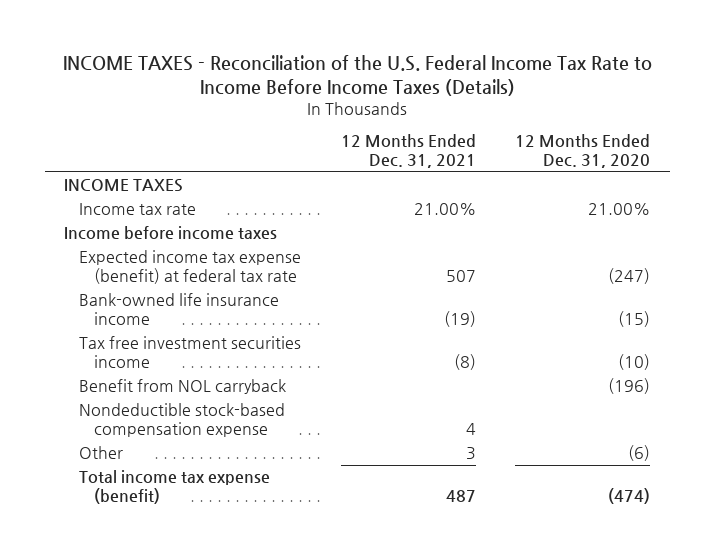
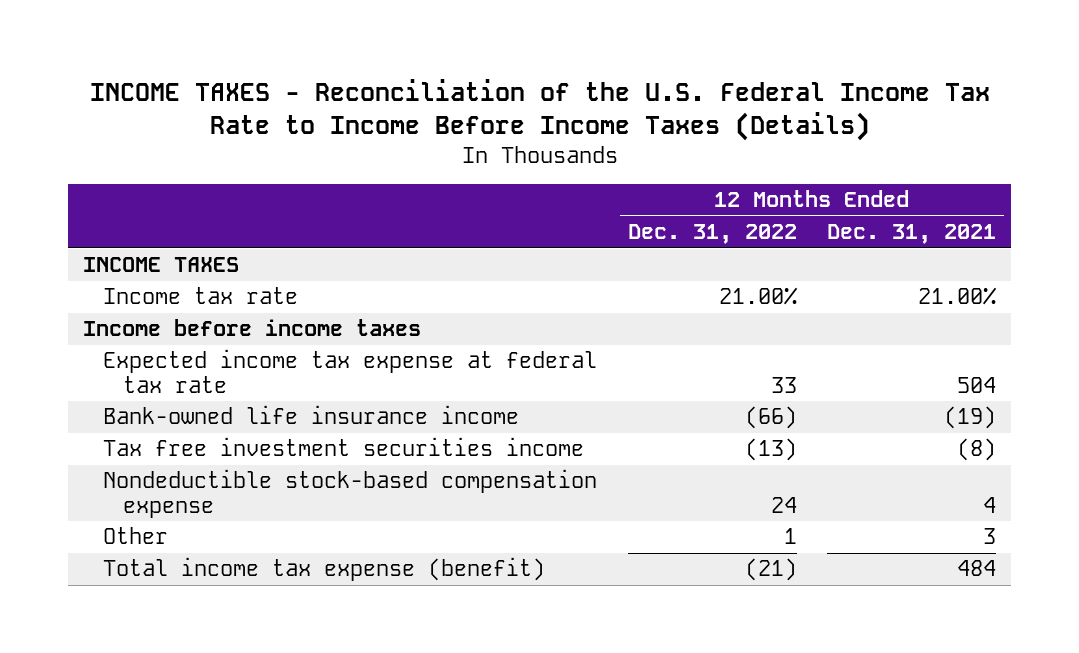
[515,134,651,169] 12 Months Ended Dec. 31, 2020 -> none
none -> [627,224,797,245] Dec. 31, 2022
[79,250,302,285] Expected income tax expense (benefit) at federal tax rate -> [103,349,598,393] Expected income tax expense at federal tax rate
[445,270,476,283] 507 -> [957,376,997,393] 504
[79,379,287,395] Benefit from NOL carryback -> none
[445,490,476,503] 487 -> [957,560,997,577] 484

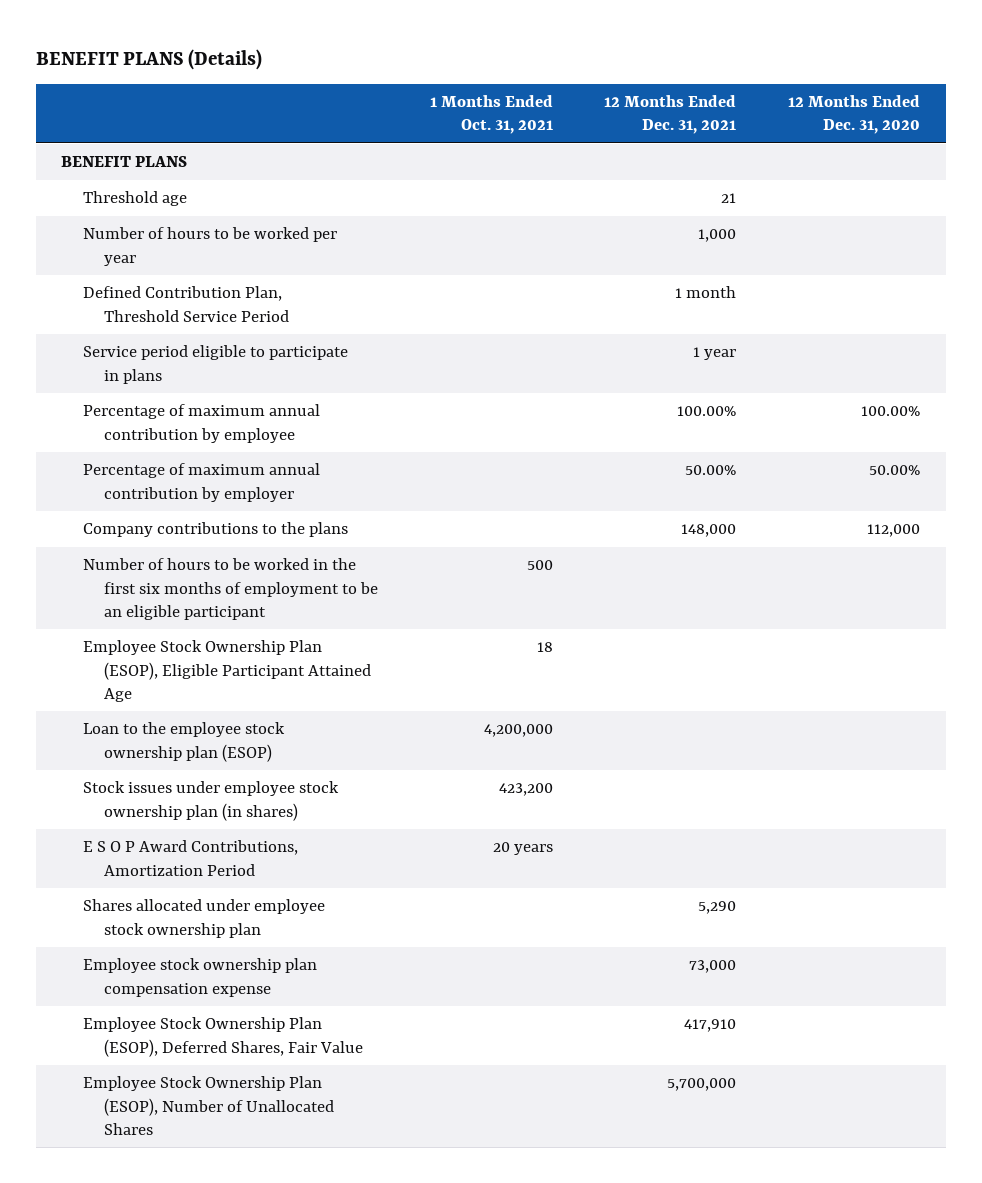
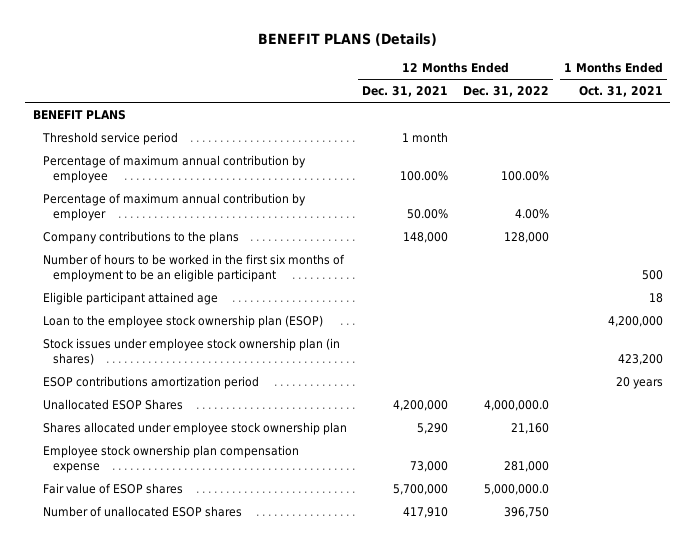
[788,94,921,135] 12 Months Ended Dec. 31, 2020 -> none
none -> [463,86,550,98] Dec. 31, 2022
[82,191,187,207] Threshold age -> none
[82,227,337,266] Number of hours to be worked per year -> none
[82,345,348,384] Service period eligible to participate in plans -> none
[82,286,289,322] Defined Contribution Plan, Threshold Service Period -> [42,132,179,146] Threshold service period
[82,640,371,702] Employee Stock Ownership Plan (ESOP), Eligible Participant Attained Age -> [43,292,219,306] Eligible participant attained age
[82,840,298,876] E S O P Award Contributions, Amortization Period -> [43,376,260,390] ESOP contributions amortization period
none -> [43,399,184,411] Unallocated ESOP Shares
[82,1017,363,1057] Employee Stock Ownership Plan (ESOP), Deferred Shares, Fair Value -> [43,483,184,495] Fair value of ESOP shares
[684,1019,737,1033] 417,910 -> [393,484,449,496] 5,700,000
[82,1076,334,1135] Employee Stock Ownership Plan (ESOP), Number of Unallocated Shares -> [43,506,243,518] Number of unallocated ESOP shares
[667,1078,737,1092] 5,700,000 -> [403,507,449,519] 417,910

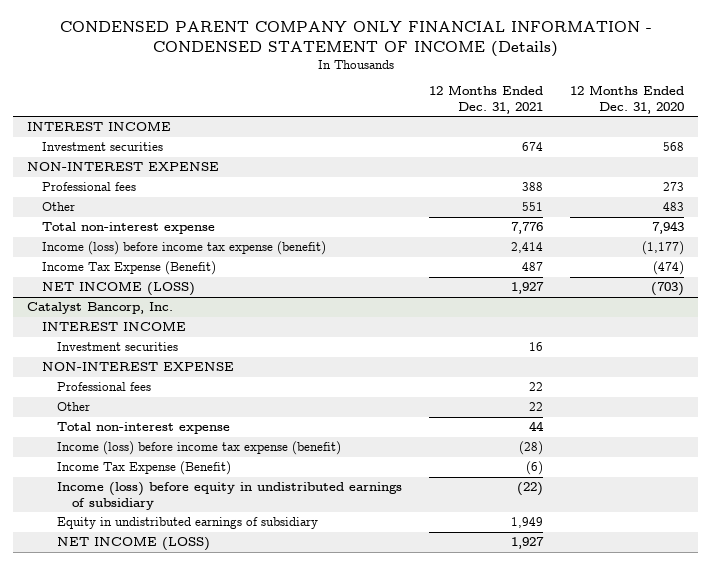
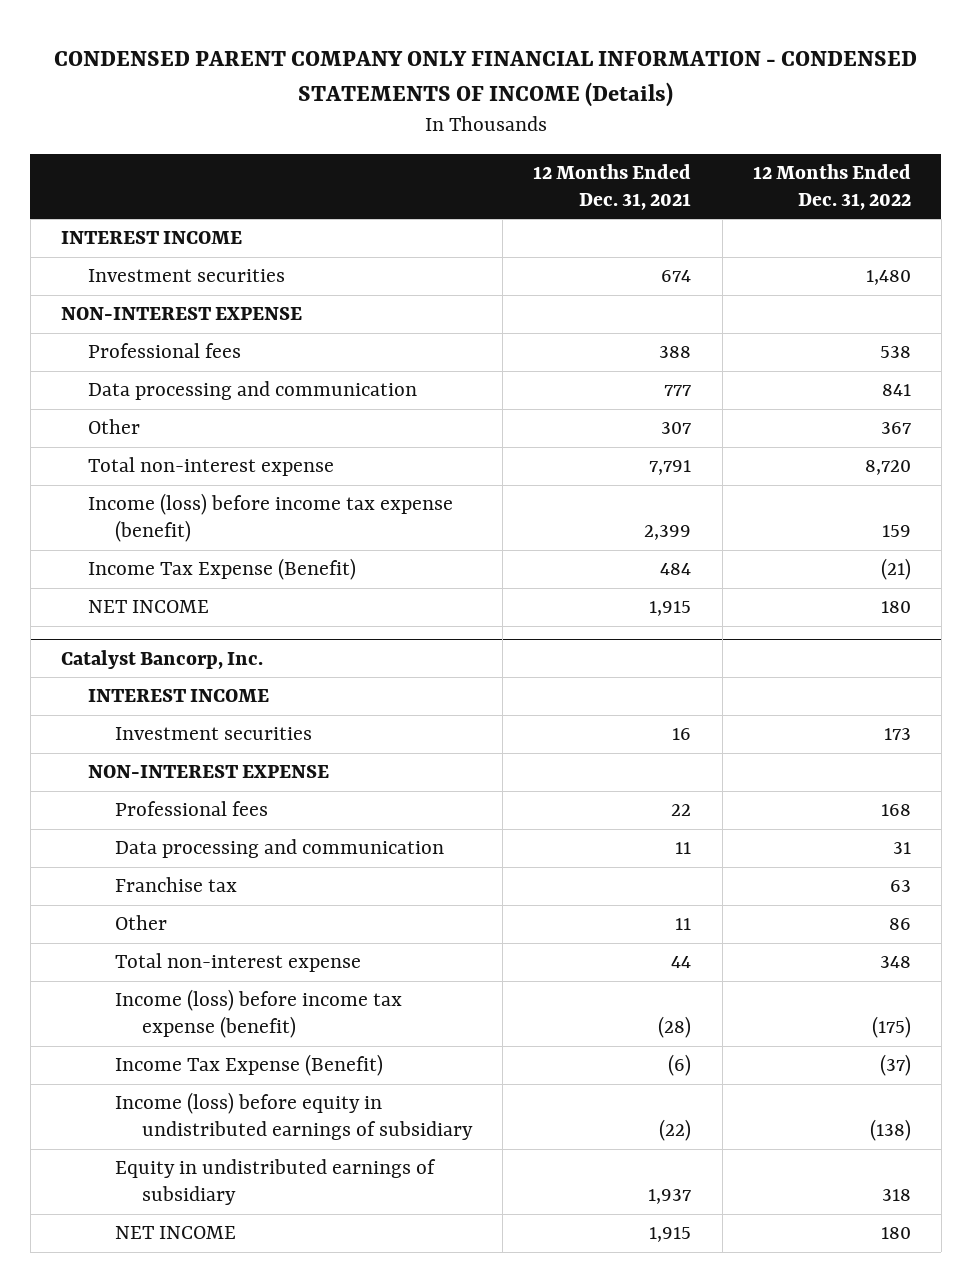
[59,21,652,57] CONDENSED PARENT COMPANY ONLY FINANCIAL INFORMATION - CONDENSED STATEMENT OF INCOME (Details) -> [53,50,917,107] CONDENSED PARENT COMPANY ONLY FINANCIAL INFORMATION - CONDENSED STATEMENTS OF INCOME (Details)
[570,85,685,114] 12 Months Ended Dec. 31, 2020 -> none
none -> [752,164,911,210] 12 Months Ended Dec. 31, 2022
none -> [88,381,418,401] Data processing and communication
[522,202,544,212] 551 -> [661,422,692,435] 307
[511,222,544,235] 7,776 -> [649,460,692,476] 7,791
[511,242,544,254] 2,414 -> [644,525,692,541] 2,399
[522,262,544,272] 487 -> [660,563,692,576] 484
[41,281,195,297] NET INCOME (LOSS) -> [88,600,210,614] NET INCOME
[511,282,545,295] 1,927 -> [649,601,692,617] 1,915
none -> [115,839,445,859] Data processing and communication
none -> [115,877,238,893] Franchise tax
[529,402,544,412] 22 -> [675,918,692,931] 11
[511,517,544,529] 1,949 -> [648,1189,692,1205] 1,937
[56,536,210,552] NET INCOME (LOSS) -> [115,1226,237,1240] NET INCOME
[511,537,545,550] 1,927 -> [649,1227,692,1243] 1,915

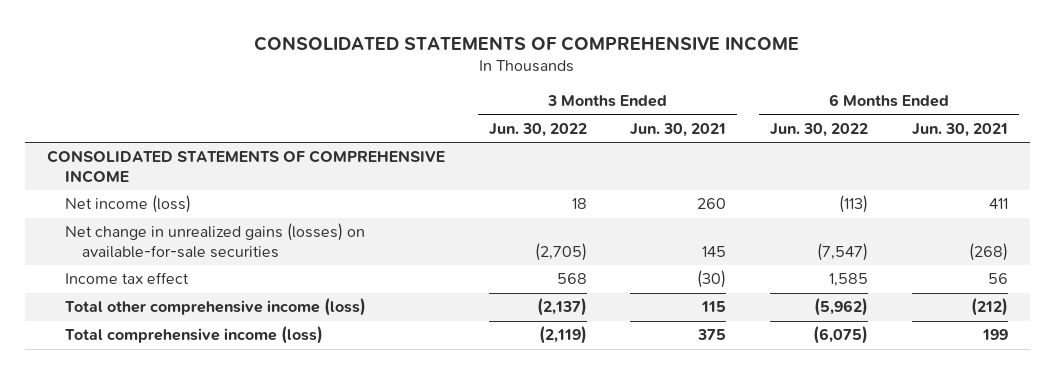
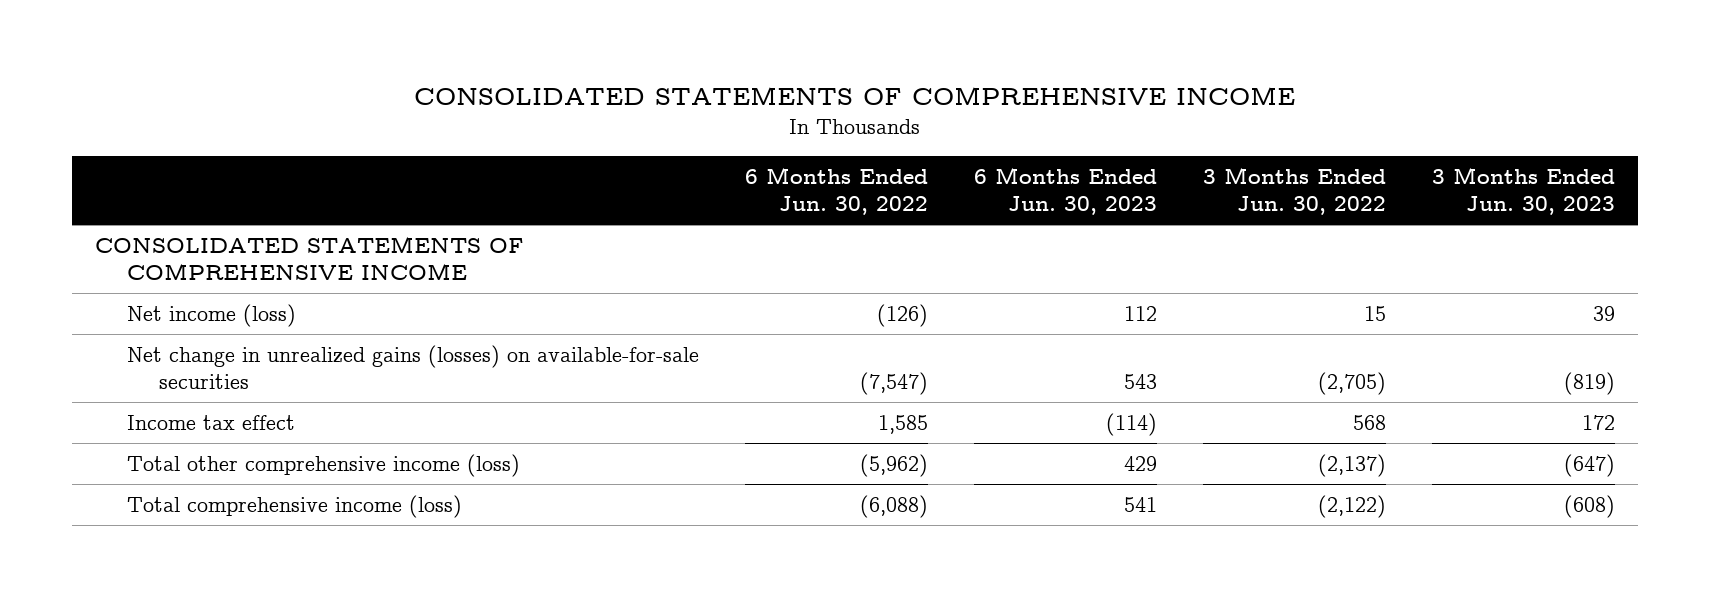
[630,122,727,137] Jun. 30, 2021 -> none
[911,122,1008,137] Jun. 30, 2021 -> none
none -> [973,166,1157,216] 6 Months Ended Jun. 30, 2023
none -> [1431,166,1615,216] 3 Months Ended Jun. 30, 2023
[571,198,587,210] 18 -> [1363,305,1386,321] 15
[839,195,869,214] (113) -> [876,303,928,327] (126)
[538,326,587,345] (2,119) -> [1317,494,1386,518] (2,122)
[813,326,869,345] (6,075) -> [859,494,928,518] (6,088)

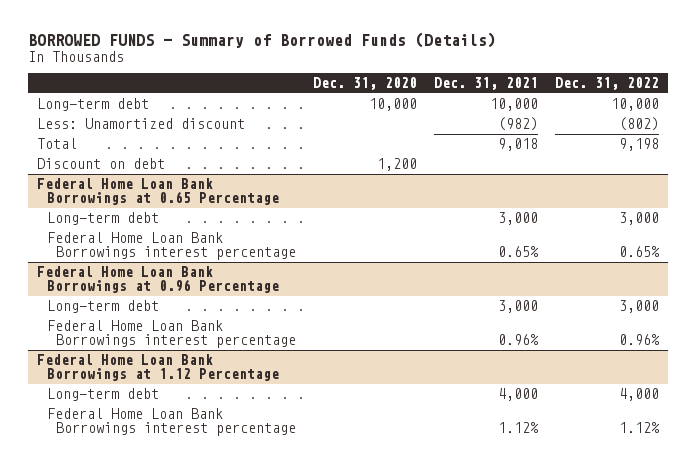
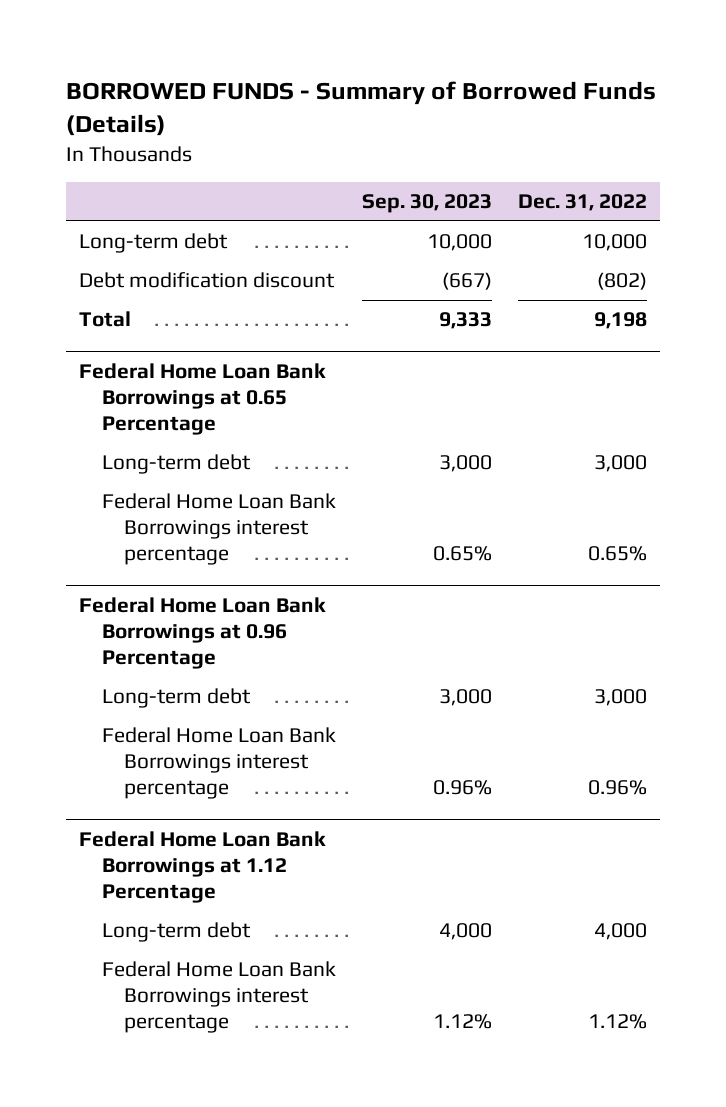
[313,77,418,91] Dec. 31, 2020 -> none
[434,77,539,91] Dec. 31, 2021 -> none
none -> [361,194,492,214] Sep. 30, 2023
[36,118,245,130] Less: Unamortized discount -> [79,272,336,289] Debt modification discount
[36,158,165,170] Discount on debt -> none

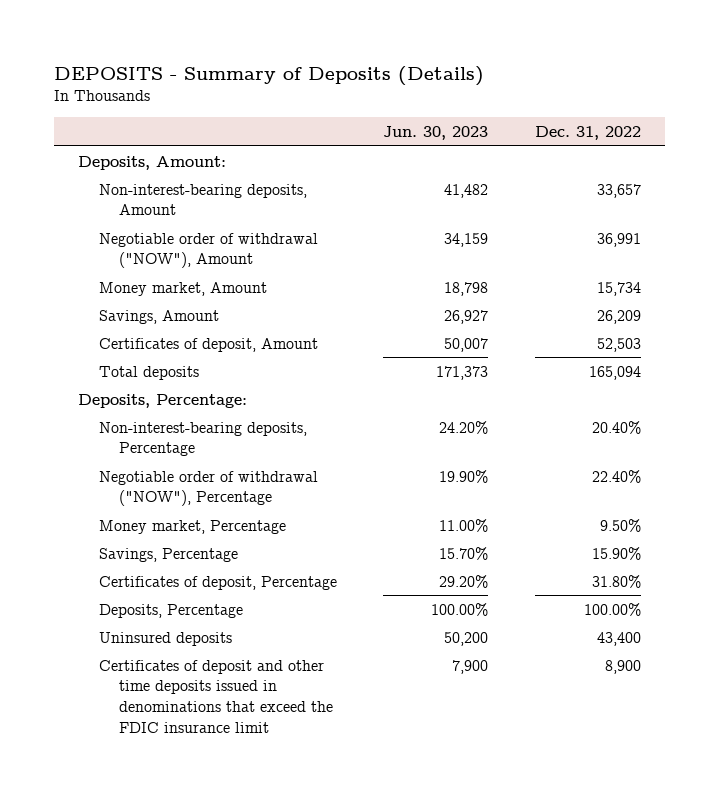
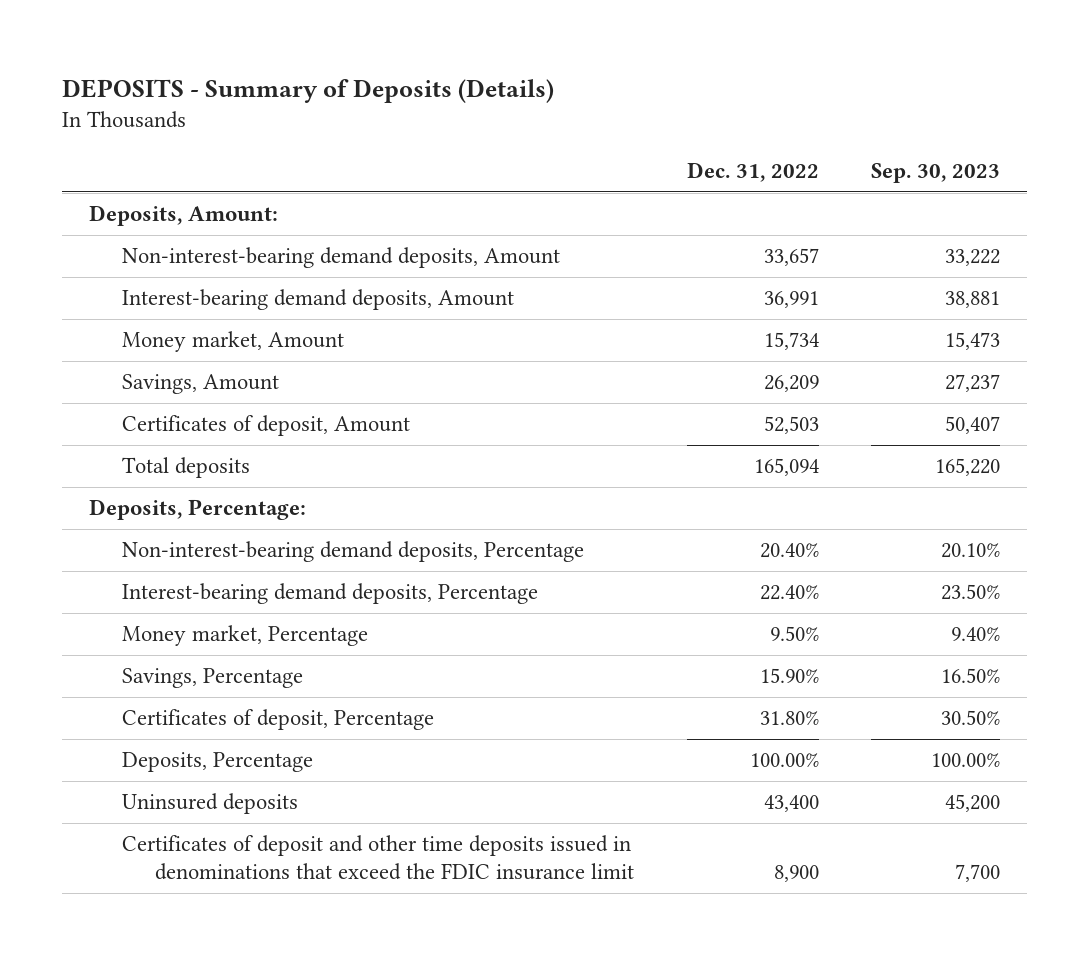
[383,126,489,141] Jun. 30, 2023 -> none
none -> [871,162,1001,183] Sep. 30, 2023
[98,183,307,216] Non-interest-bearing deposits, Amount -> [121,247,560,269] Non-interest-bearing demand deposits, Amount
[98,232,318,269] Negotiable order of withdrawal ("NOW"), Amount -> [121,289,514,311] Interest-bearing demand deposits, Amount
[98,421,307,457] Non-interest-bearing deposits, Percentage -> [121,541,584,563] Non-interest-bearing demand deposits, Percentage
[98,470,318,507] Negotiable order of withdrawal ("NOW"), Percentage -> [121,583,538,605] Interest-bearing demand deposits, Percentage

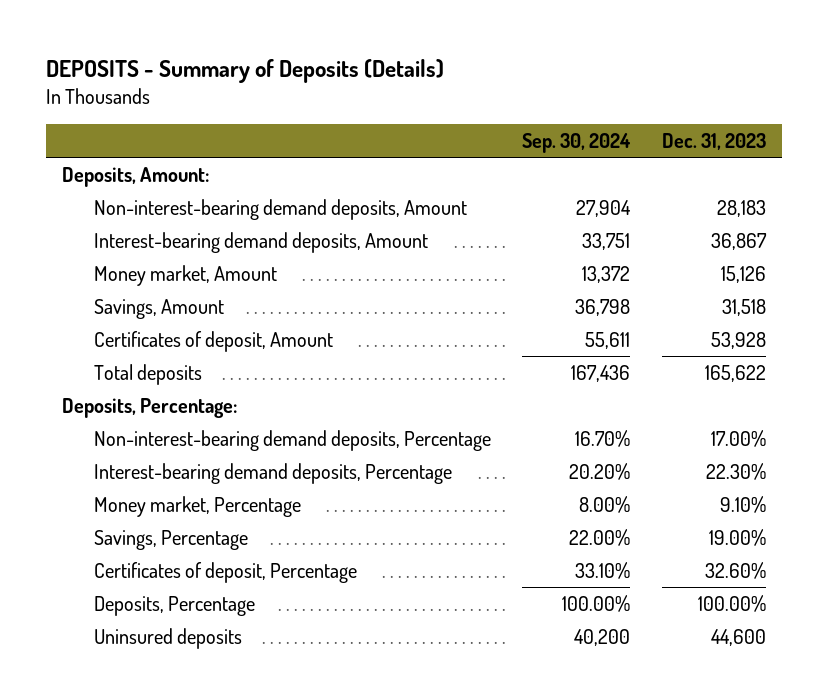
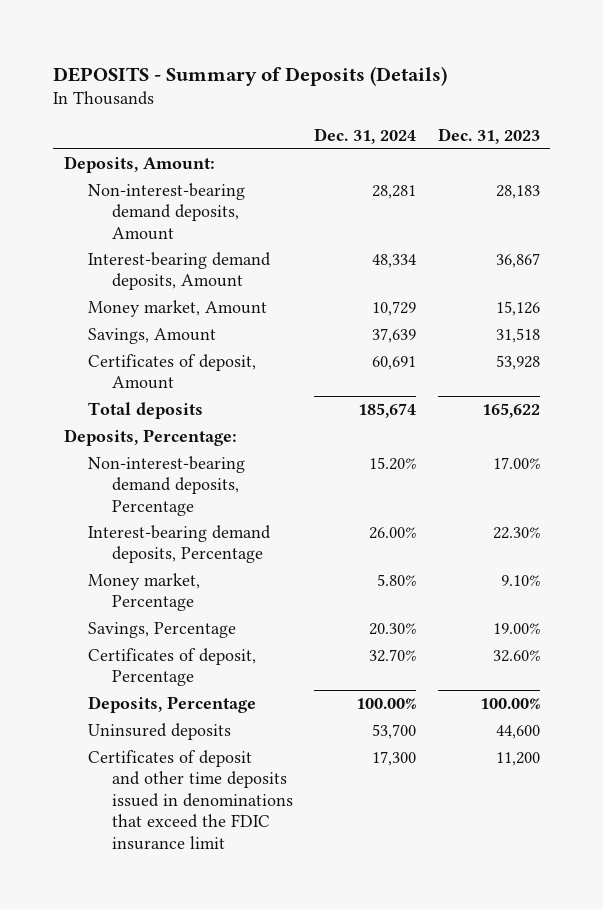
[522,132,632,153] Sep. 30, 2024 -> none
none -> [314,128,417,145] Dec. 31, 2024
none -> [87,750,293,850] Certificates of deposit and other time deposits issued in denominations that exceed the FDIC insurance limit

